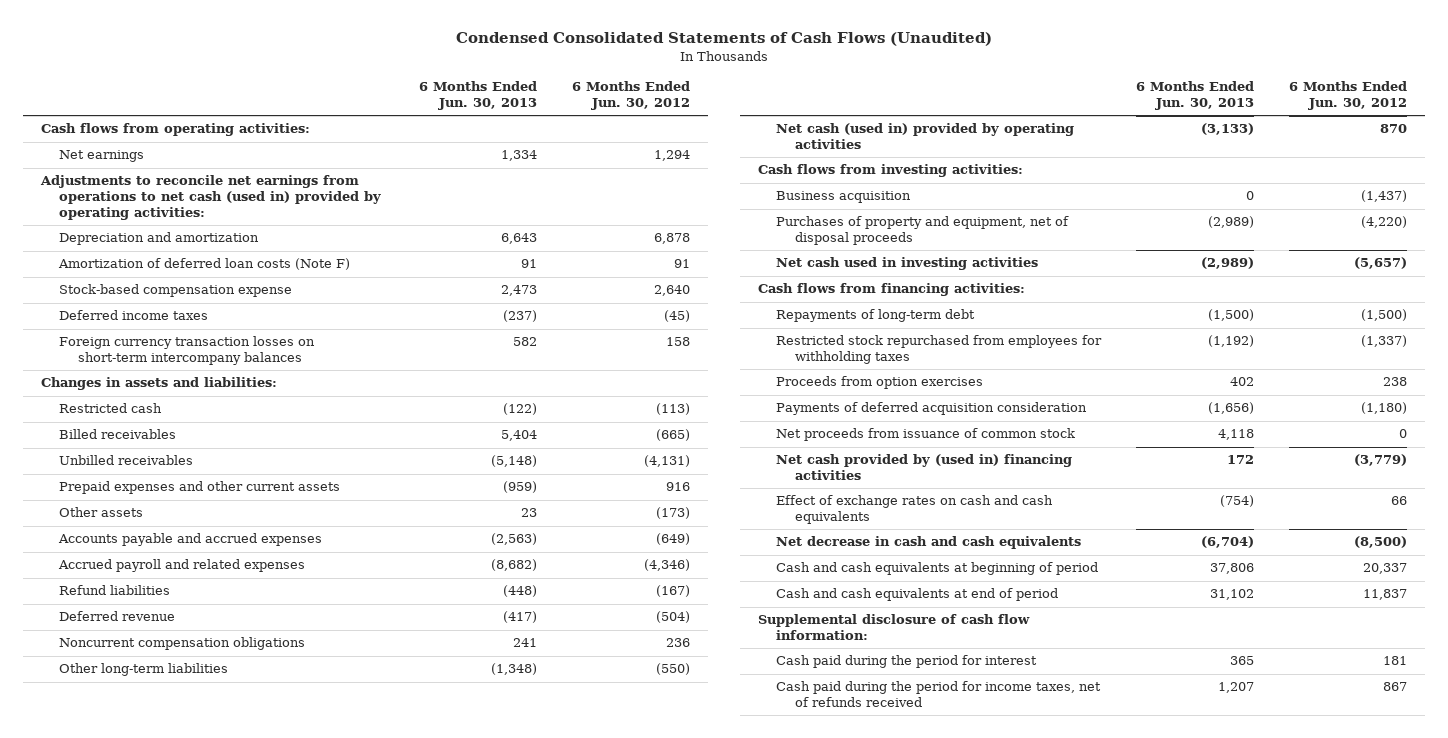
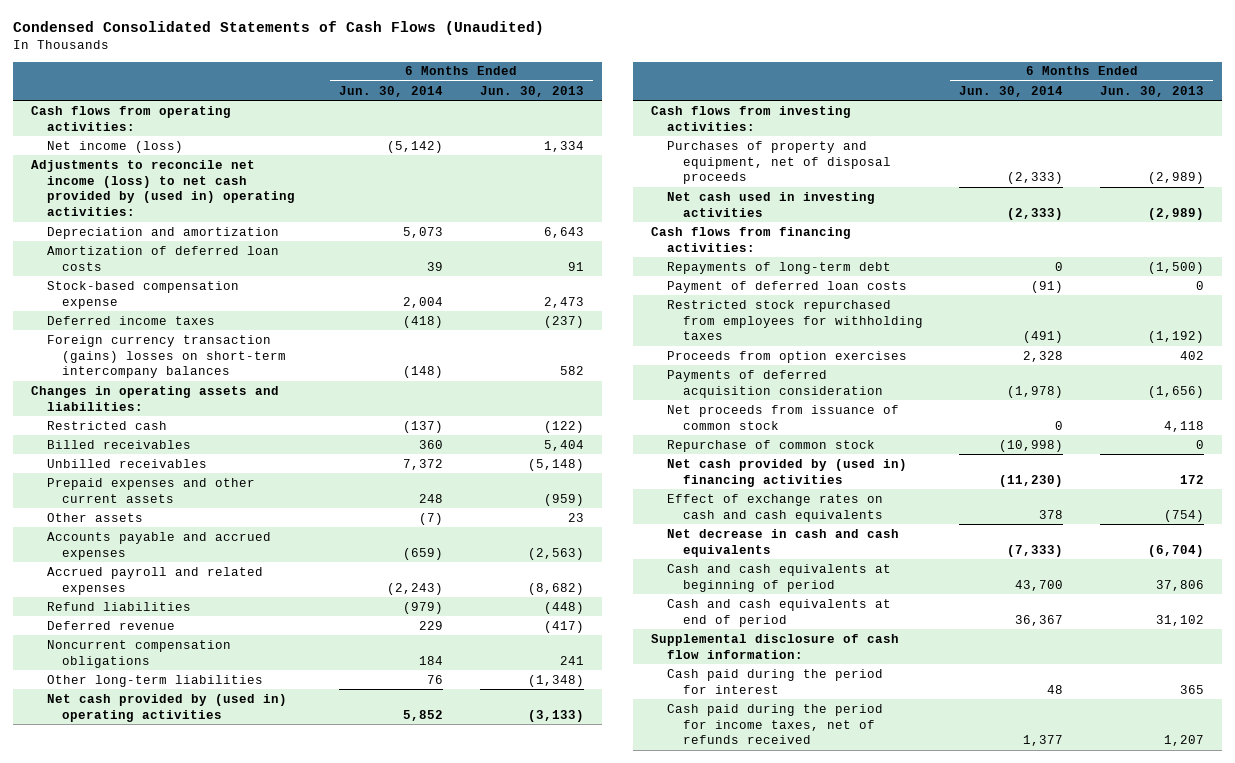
[572,81,691,110] 6 Months Ended Jun. 30, 2012 -> none
none -> [338,85,443,97] Jun. 30, 2014
[59,150,145,163] Net earnings -> [46,140,183,153] Net income (loss)
[39,175,382,221] Adjustments to reconcile net earnings from operations to net cash (used in) provided by operating activities: -> [31,159,295,217] Adjustments to reconcile net income (loss) to net cash provided by (used in) operating activities:
[58,258,351,271] Amortization of deferred loan costs (Note F) -> [46,245,279,271] Amortization of deferred loan costs
[59,336,316,366] Foreign currency transaction losses on short-term intercompany balances -> [46,334,287,379] Foreign currency transaction (gains) losses on short-term intercompany balances
[40,377,277,391] Changes in assets and liabilities: -> [31,385,280,411] Changes in operating assets and liabilities:
[776,123,1075,150] Net cash (used in) provided by operating activities -> [46,693,287,722] Net cash provided by (used in) operating activities
[776,191,912,204] Business acquisition -> none
none -> [667,280,908,293] Payment of deferred loan costs
none -> [667,439,876,452] Repurchase of common stock

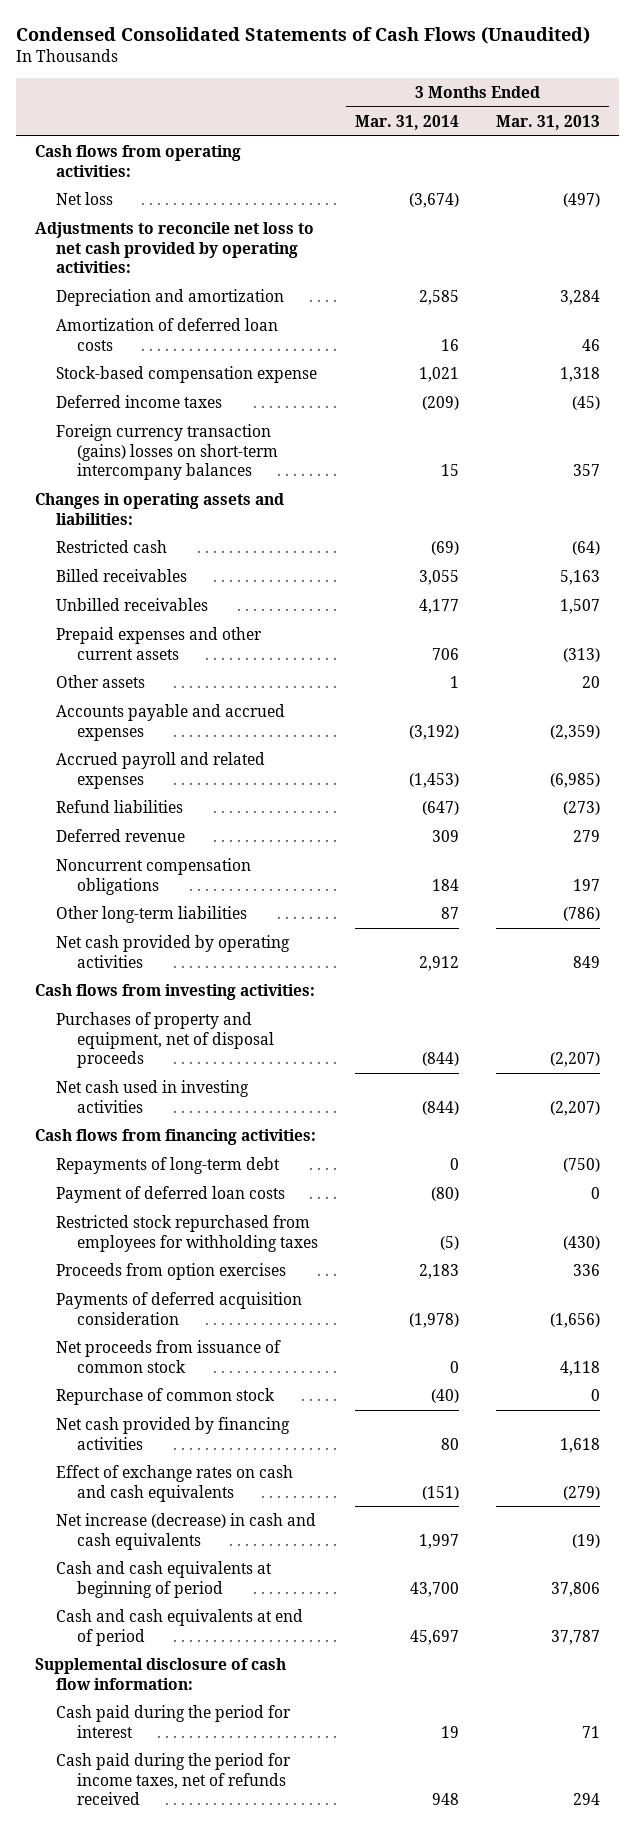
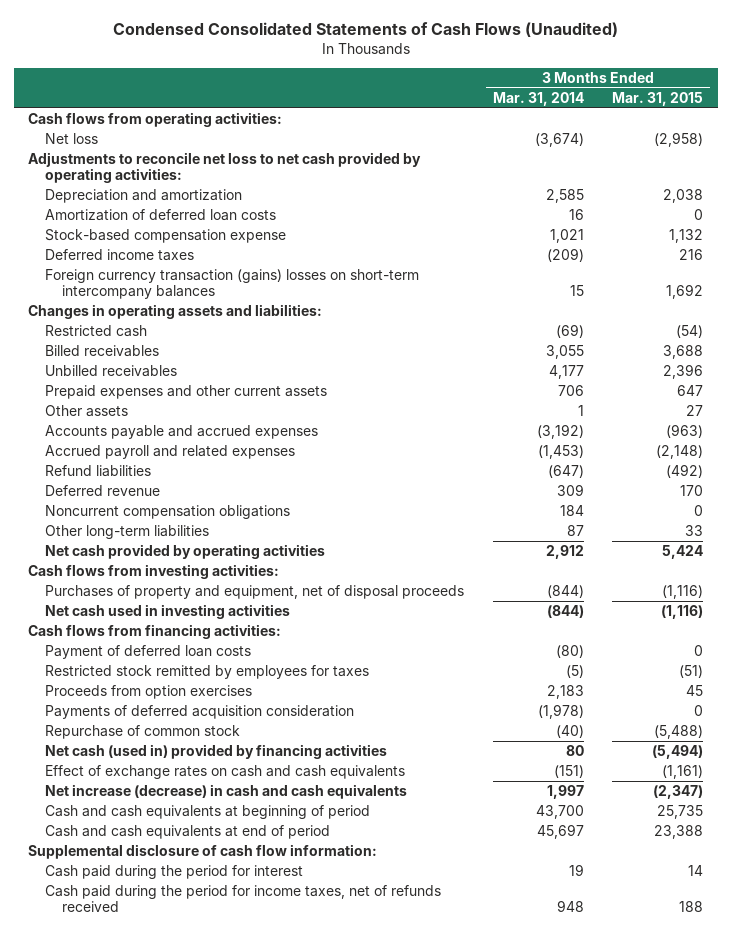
[496,115,601,131] Mar. 31, 2013 -> none
none -> [612,91,704,106] Mar. 31, 2015
[56,1157,281,1175] Repayments of long-term debt -> none
[56,1215,319,1252] Restricted stock repurchased from employees for withholding taxes -> [45,665,370,680] Restricted stock remitted by employees for taxes
[56,1340,282,1373] Net proceeds from issuance of common stock -> none
[56,1417,291,1450] Net cash provided by financing activities -> [45,744,388,760] Net cash (used in) provided by financing activities

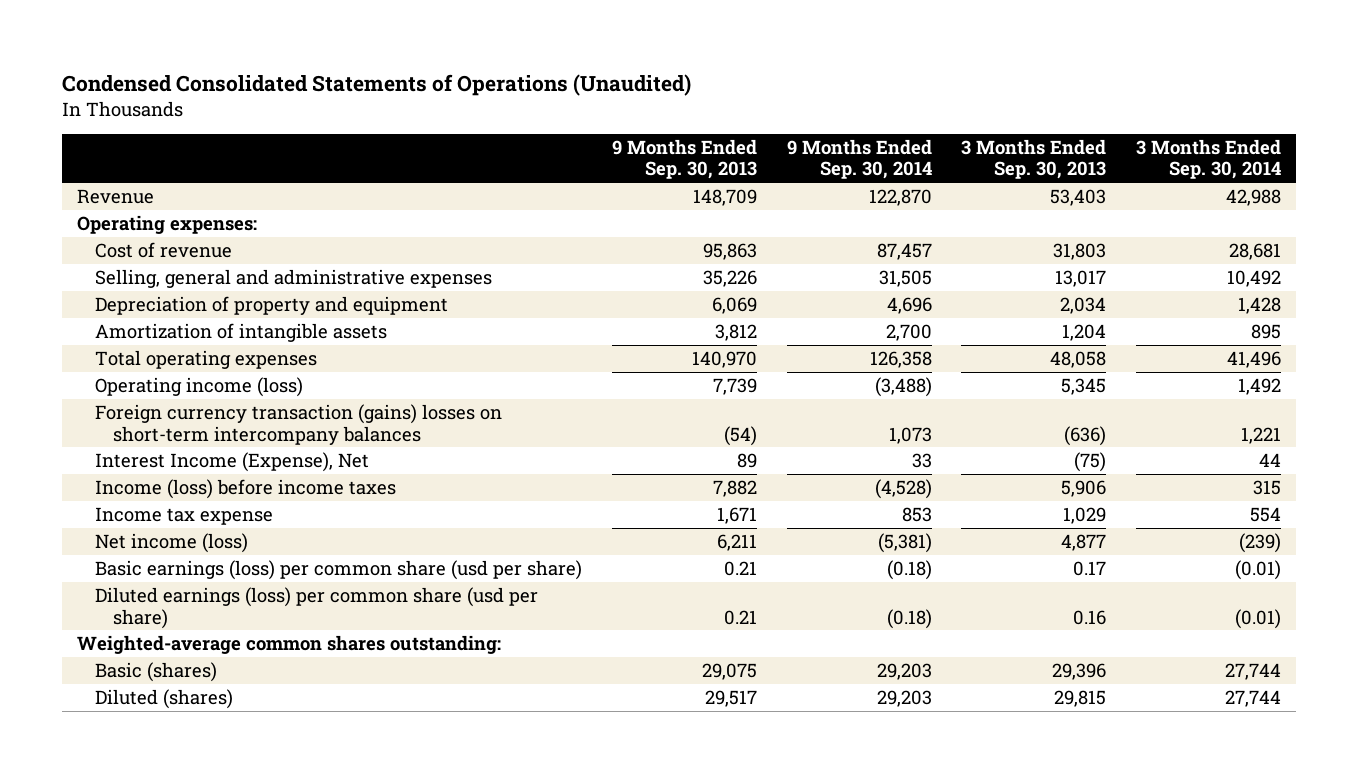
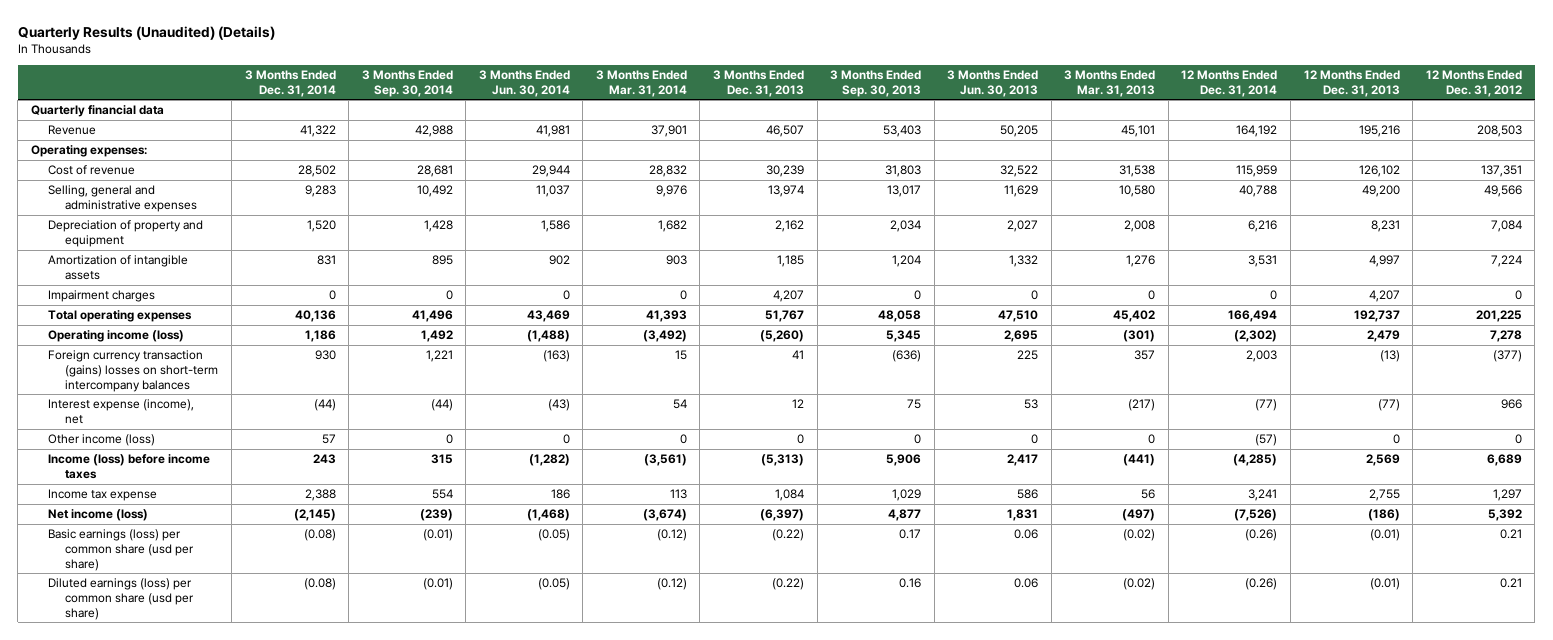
[62,73,692,96] Condensed Consolidated Statements of Operations (Unaudited) -> [17,25,275,40] Quarterly Results (Unaudited) (Details)
[611,139,757,180] 9 Months Ended Sep. 30, 2013 -> none
[786,139,932,180] 9 Months Ended Sep. 30, 2014 -> none
none -> [244,69,336,97] 3 Months Ended Dec. 31, 2014
none -> [478,69,570,97] 3 Months Ended Jun. 30, 2014
none -> [595,69,687,97] 3 Months Ended Mar. 31, 2014
none -> [713,69,805,97] 3 Months Ended Dec. 31, 2013
none -> [947,69,1039,97] 3 Months Ended Jun. 30, 2013
none -> [1064,69,1156,97] 3 Months Ended Mar. 31, 2013
none -> [1181,69,1278,97] 12 Months Ended Dec. 31, 2014
none -> [1303,69,1400,97] 12 Months Ended Dec. 31, 2013
none -> [1425,69,1522,97] 12 Months Ended Dec. 31, 2012
none -> [30,105,164,118] Quarterly financial data
none -> [48,290,156,303] Impairment charges
[95,452,370,473] Interest Income (Expense), Net -> [48,399,195,424] Interest expense (income), net
[1074,452,1107,473] (75) -> [907,399,922,410] 75
[1259,453,1282,468] 44 -> [430,399,453,412] (44)
none -> [48,434,156,447] Other income (loss)
[76,635,501,655] Weighted-average common shares outstanding: -> none
[95,662,218,683] Basic (shares) -> none
[95,689,234,710] Diluted (shares) -> none

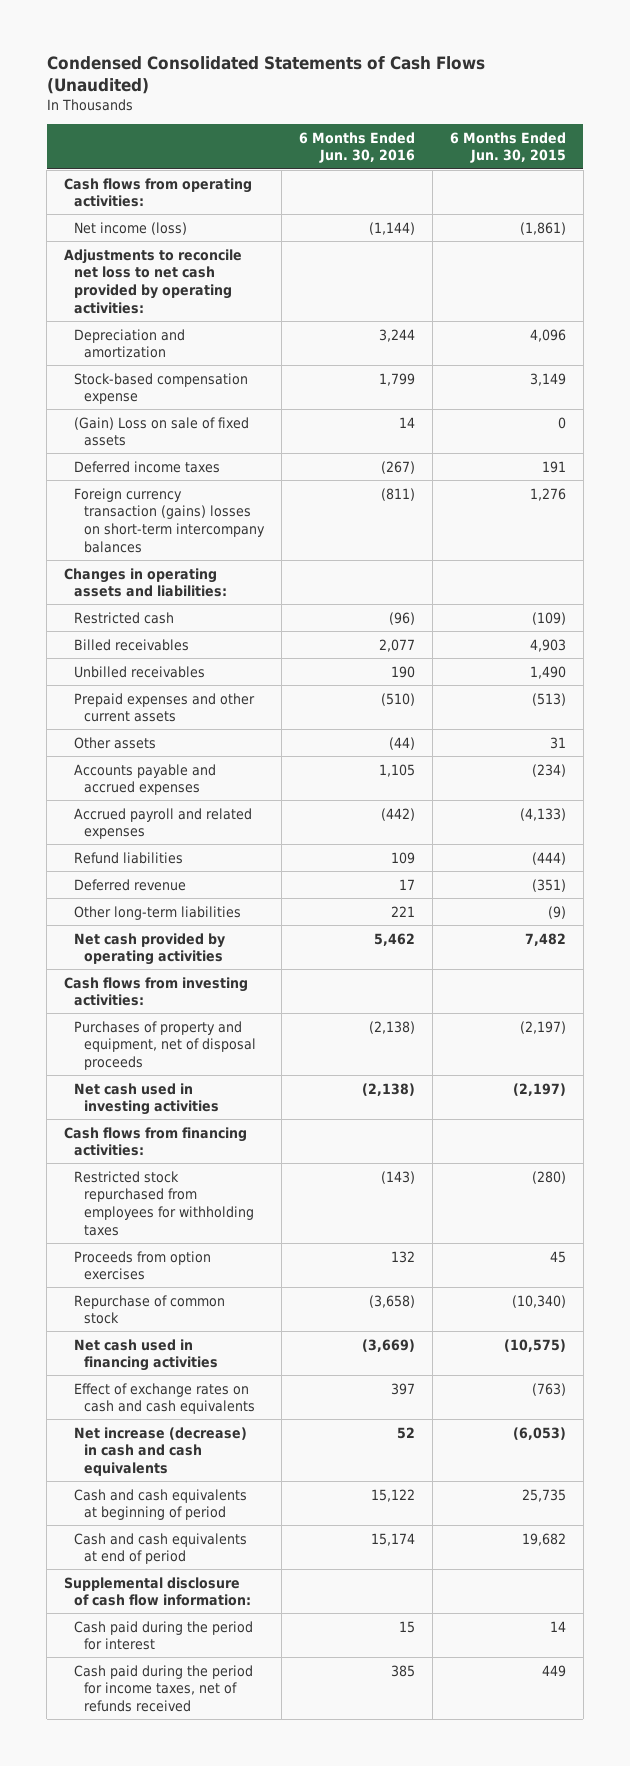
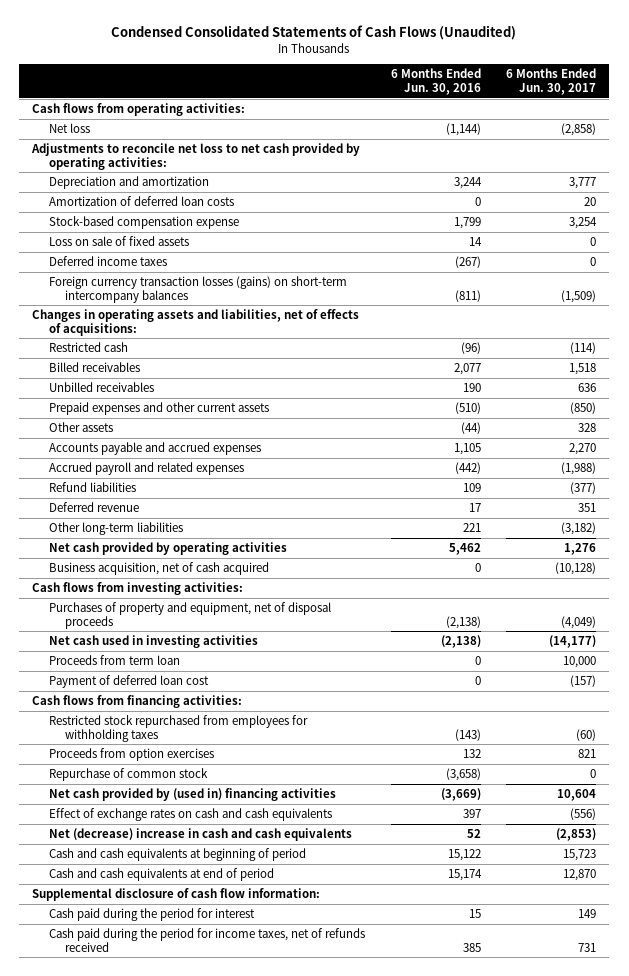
[449,131,566,164] 6 Months Ended Jun. 30, 2015 -> none
none -> [506,68,597,95] 6 Months Ended Jun. 30, 2017
[74,221,188,235] Net income (loss) -> [48,123,90,134] Net loss
none -> [48,196,234,207] Amortization of deferred loan costs
[74,416,250,447] (Gain) Loss on sale of fixed assets -> [48,236,189,247] Loss on sale of fixed assets
[74,487,266,553] Foreign currency transaction (gains) losses on short-term intercompany balances -> [48,276,347,303] Foreign currency transaction losses (gains) on short-term intercompany balances
[63,567,228,598] Changes in operating assets and liabilities: -> [32,309,360,336] Changes in operating assets and liabilities, net of effects of acquisitions:
none -> [48,562,269,576] Business acquisition, net of cash acquired
none -> [48,655,180,666] Proceeds from term loan
none -> [48,675,209,689] Payment of deferred loan cost
[74,1338,219,1372] Net cash used in financing activities -> [48,788,336,802] Net cash provided by (used in) financing activities
[74,1426,248,1477] Net increase (decrease) in cash and cash equivalents -> [48,828,352,842] Net (decrease) increase in cash and cash equivalents

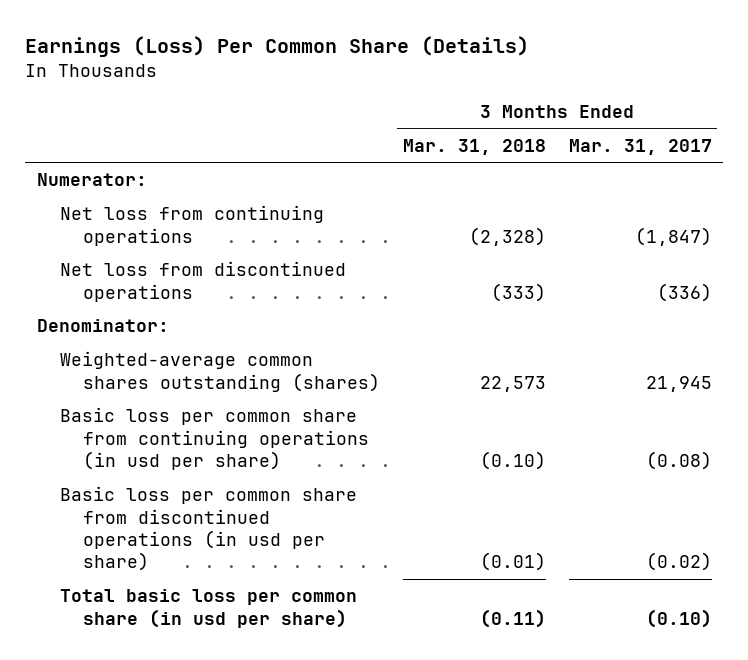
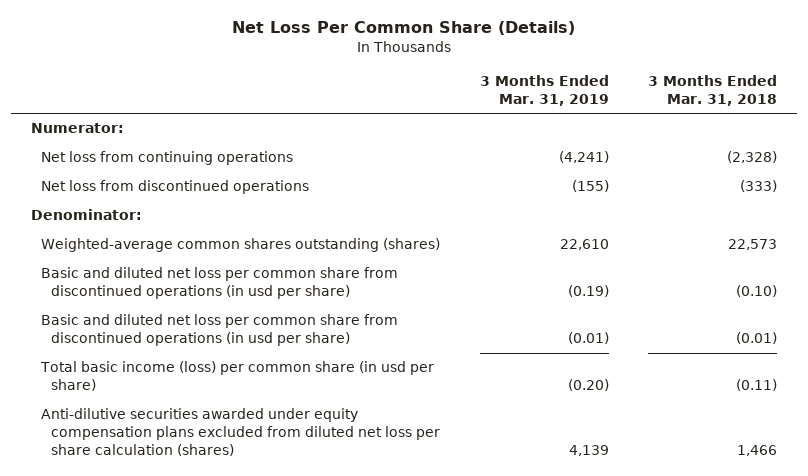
[25,35,530,57] Earnings (Loss) Per Common Share (Details) -> [232,21,576,36] Net Loss Per Common Share (Details)
[568,138,712,155] Mar. 31, 2017 -> none
none -> [479,75,609,107] 3 Months Ended Mar. 31, 2019
[59,407,369,470] Basic loss per common share from continuing operations (in usd per share) -> [41,267,399,300] Basic and diluted net loss per common share from discontinued operations (in usd per share)
[59,486,357,572] Basic loss per common share from discontinued operations (in usd per share) -> [41,314,399,347] Basic and diluted net loss per common share from discontinued operations (in usd per share)
[59,589,357,628] Total basic loss per common share (in usd per share) -> [40,361,435,392] Total basic income (loss) per common share (in usd per share)
none -> [41,408,441,457] Anti-dilutive securities awarded under equity compensation plans excluded from diluted net loss per share calculation (shares)

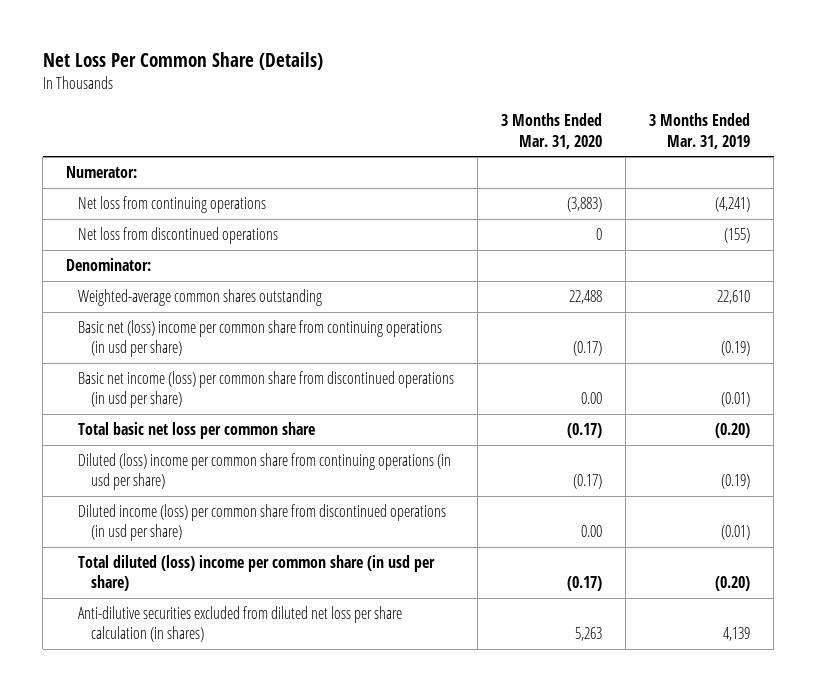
[648,75,778,107] 3 Months Ended Mar. 31, 2018 -> none
none -> [501,113,603,149] 3 Months Ended Mar. 31, 2020
[41,238,441,253] Weighted-average common shares outstanding (shares) -> [78,289,323,307] Weighted-average common shares outstanding
[41,267,399,300] Basic and diluted net loss per common share from discontinued operations (in usd per share) -> [78,320,443,358] Basic net (loss) income per common share from continuing operations (in usd per share)
[41,314,399,347] Basic and diluted net loss per common share from discontinued operations (in usd per share) -> [78,371,455,409] Basic net income (loss) per common share from discontinued operations (in usd per share)
[40,361,435,392] Total basic income (loss) per common share (in usd per share) -> [78,422,316,440] Total basic net loss per common share
none -> [78,453,452,491] Diluted (loss) income per common share from continuing operations (in usd per share)
none -> [78,504,447,542] Diluted income (loss) per common share from discontinued operations (in usd per share)
none -> [78,555,436,592] Total diluted (loss) income per common share (in usd per share)
[41,408,441,457] Anti-dilutive securities awarded under equity compensation plans excluded from diluted net loss per share calculation (shares) -> [78,606,403,643] Anti-dilutive securities excluded from diluted net loss per share calculation (in shares)

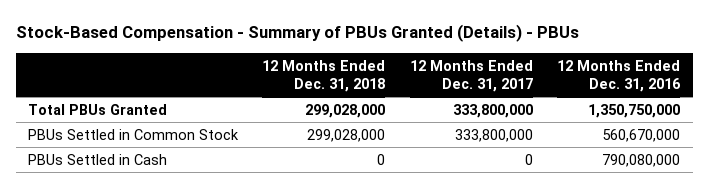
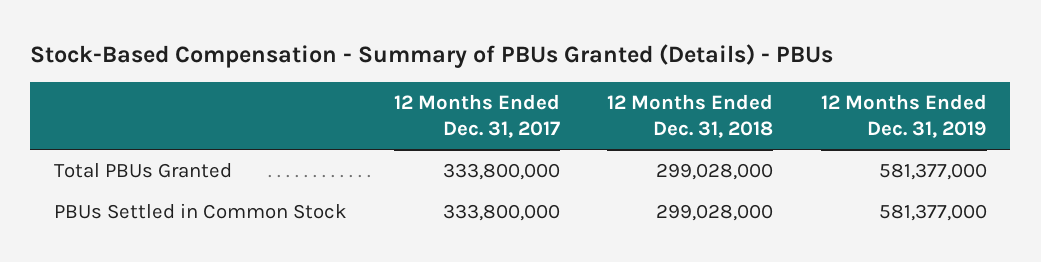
[557,59,682,92] 12 Months Ended Dec. 31, 2016 -> none
none -> [820,94,987,138] 12 Months Ended Dec. 31, 2019
[27,153,167,165] PBUs Settled in Cash -> none

